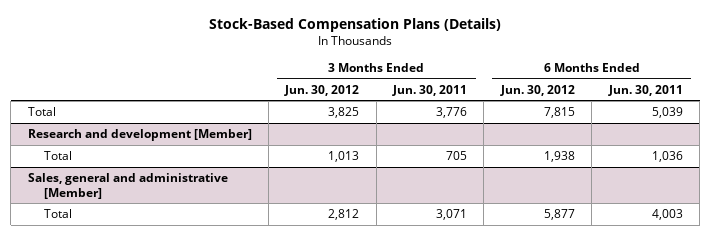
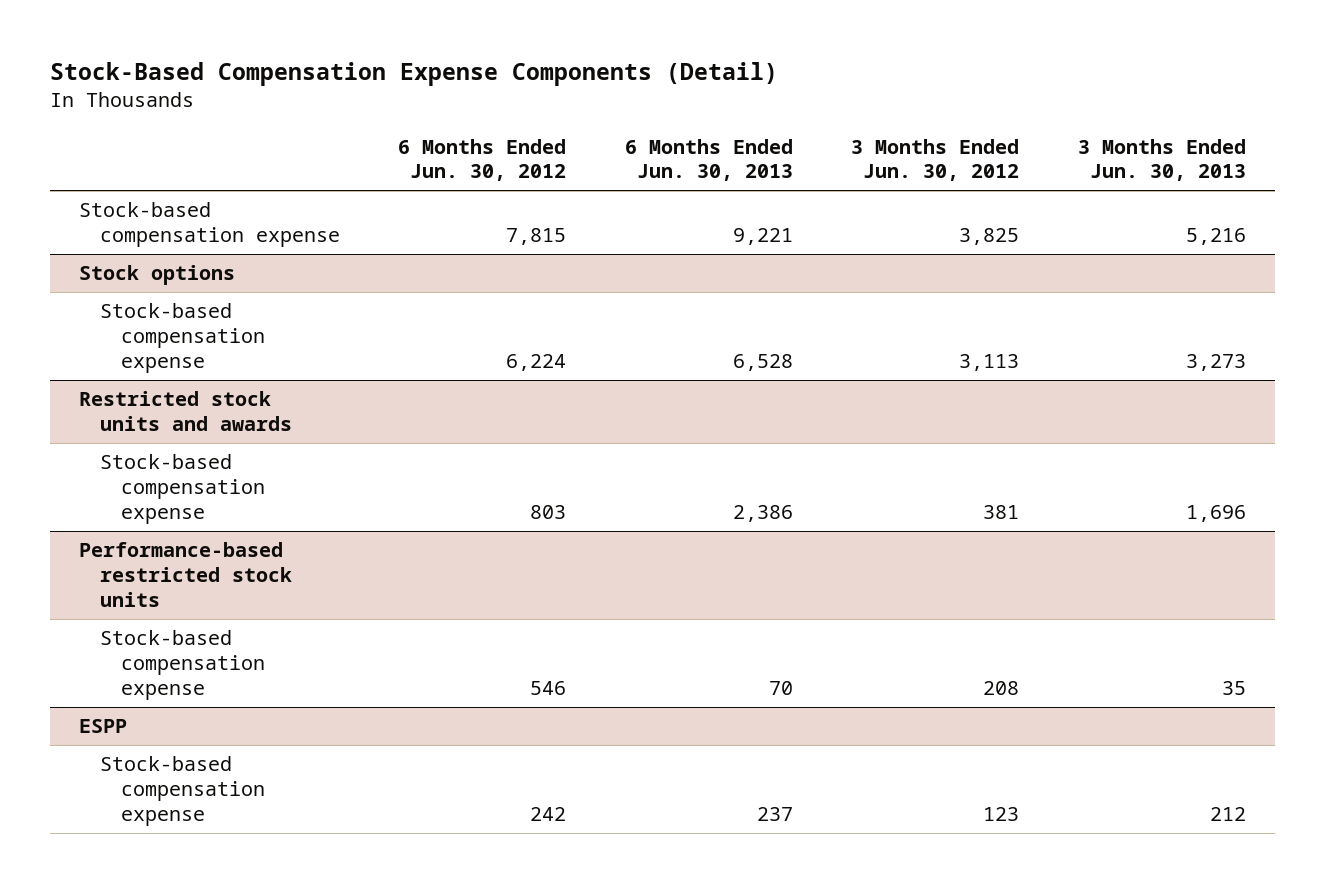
[209,18,502,33] Stock-Based Compensation Plans (Details) -> [49,62,778,87] Stock-Based Compensation Expense Components (Detail)
[392,84,468,96] Jun. 30, 2011 -> none
[607,84,683,96] Jun. 30, 2011 -> none
none -> [624,138,793,182] 6 Months Ended Jun. 30, 2013
none -> [1077,138,1246,182] 3 Months Ended Jun. 30, 2013
[27,129,252,142] Research and development [Member] -> none
[43,151,72,161] Total -> none
[27,173,228,199] Sales, general and administrative [Member] -> none
[43,209,72,219] Total -> none
[27,107,56,117] Total -> [78,202,340,247] Stock-based compensation expense
none -> [78,265,235,286] Stock options
none -> [99,303,265,373] Stock-based compensation expense
none -> [78,391,292,431] Restricted stock units and awards
none -> [99,454,265,524] Stock-based compensation expense
none -> [78,542,292,607] Performance-based restricted stock units
none -> [99,630,265,700] Stock-based compensation expense
none -> [78,719,127,734] ESPP
none -> [99,756,265,826] Stock-based compensation expense

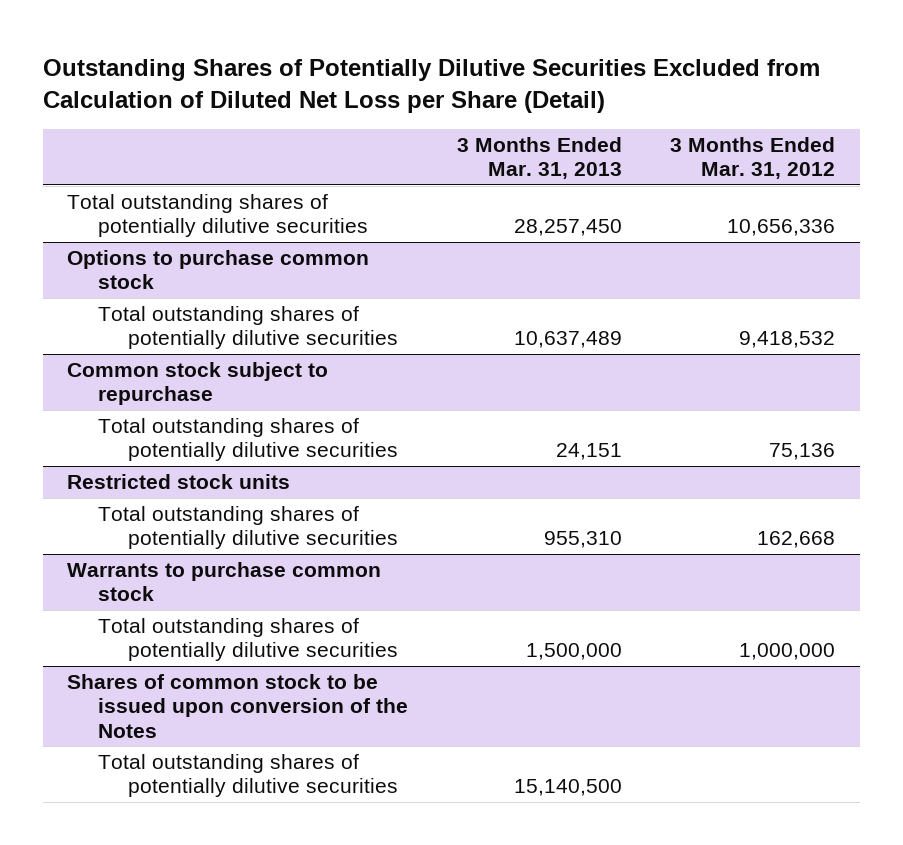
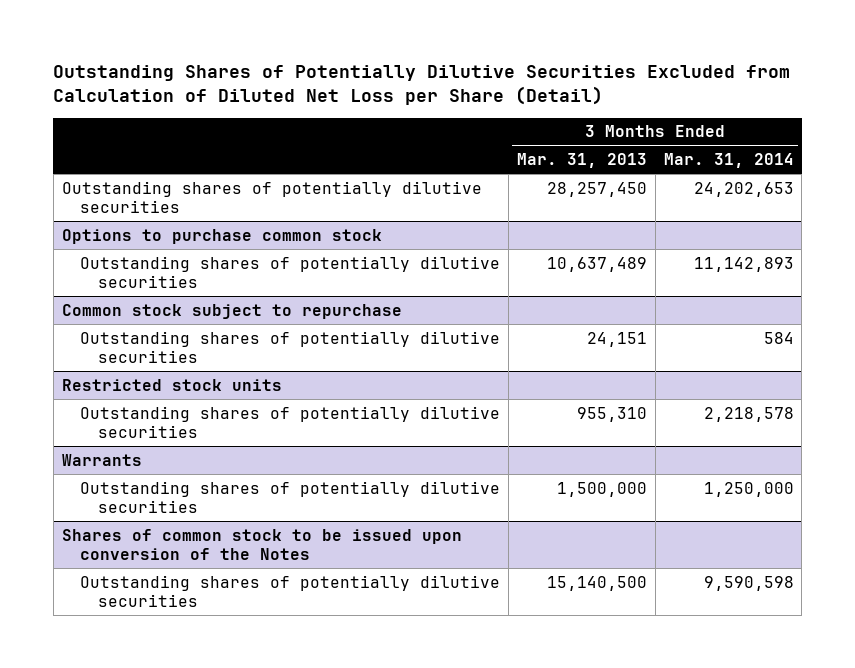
[670,136,836,180] 3 Months Ended Mar. 31, 2012 -> none
none -> [663,153,794,169] Mar. 31, 2014
[67,194,368,238] Total outstanding shares of potentially dilutive securities -> [61,180,482,213] Outstanding shares of potentially dilutive securities
[97,306,399,350] Total outstanding shares of potentially dilutive securities -> [79,255,500,288] Outstanding shares of potentially dilutive securities
[97,418,399,462] Total outstanding shares of potentially dilutive securities -> [79,330,500,363] Outstanding shares of potentially dilutive securities
[67,562,382,602] Warrants to purchase common stock -> none
[97,506,399,550] Total outstanding shares of potentially dilutive securities -> [79,405,500,438] Outstanding shares of potentially dilutive securities
none -> [61,453,142,466] Warrants
[97,618,399,662] Total outstanding shares of potentially dilutive securities -> [79,480,500,513] Outstanding shares of potentially dilutive securities
[97,754,399,798] Total outstanding shares of potentially dilutive securities -> [79,574,500,607] Outstanding shares of potentially dilutive securities

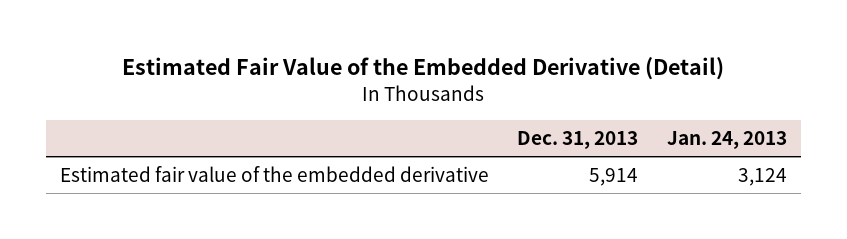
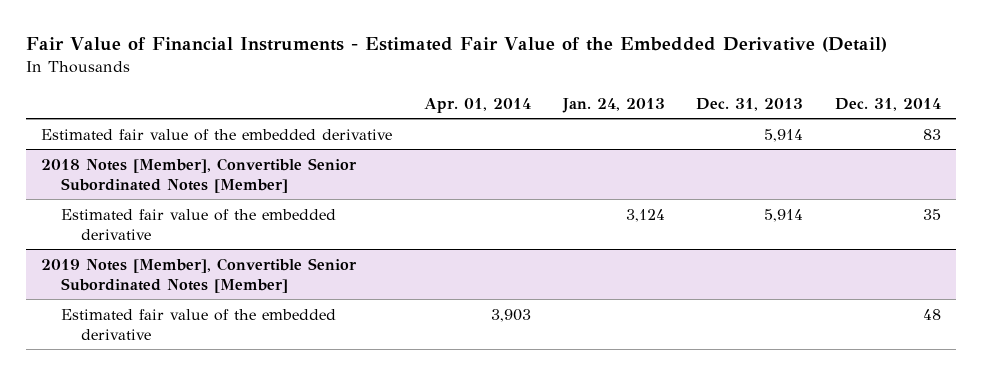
[122,57,725,81] Estimated Fair Value of the Embedded Derivative (Detail) -> [25,37,887,53] Fair Value of Financial Instruments - Estimated Fair Value of the Embedded Derivative (Detail)
none -> [423,97,531,113] Apr. 01, 2014
none -> [834,97,941,111] Dec. 31, 2014
none -> [41,128,393,141] Estimated fair value of the embedded derivative
none -> [41,157,358,193] 2018 Notes [Member], Convertible Senior Subordinated Notes [Member]
none -> [41,257,358,293] 2019 Notes [Member], Convertible Senior Subordinated Notes [Member]
none -> [61,308,337,340] Estimated fair value of the embedded derivative

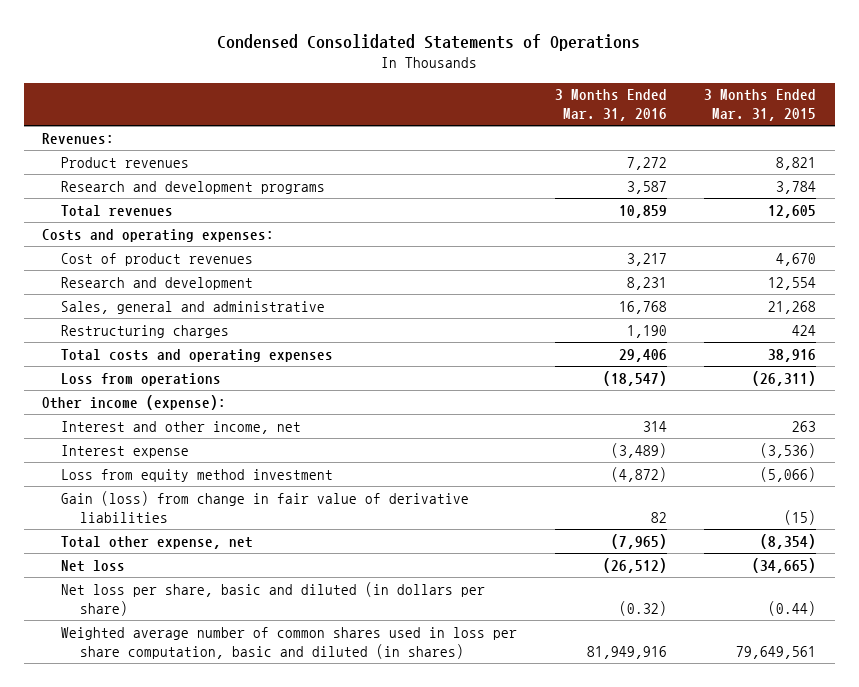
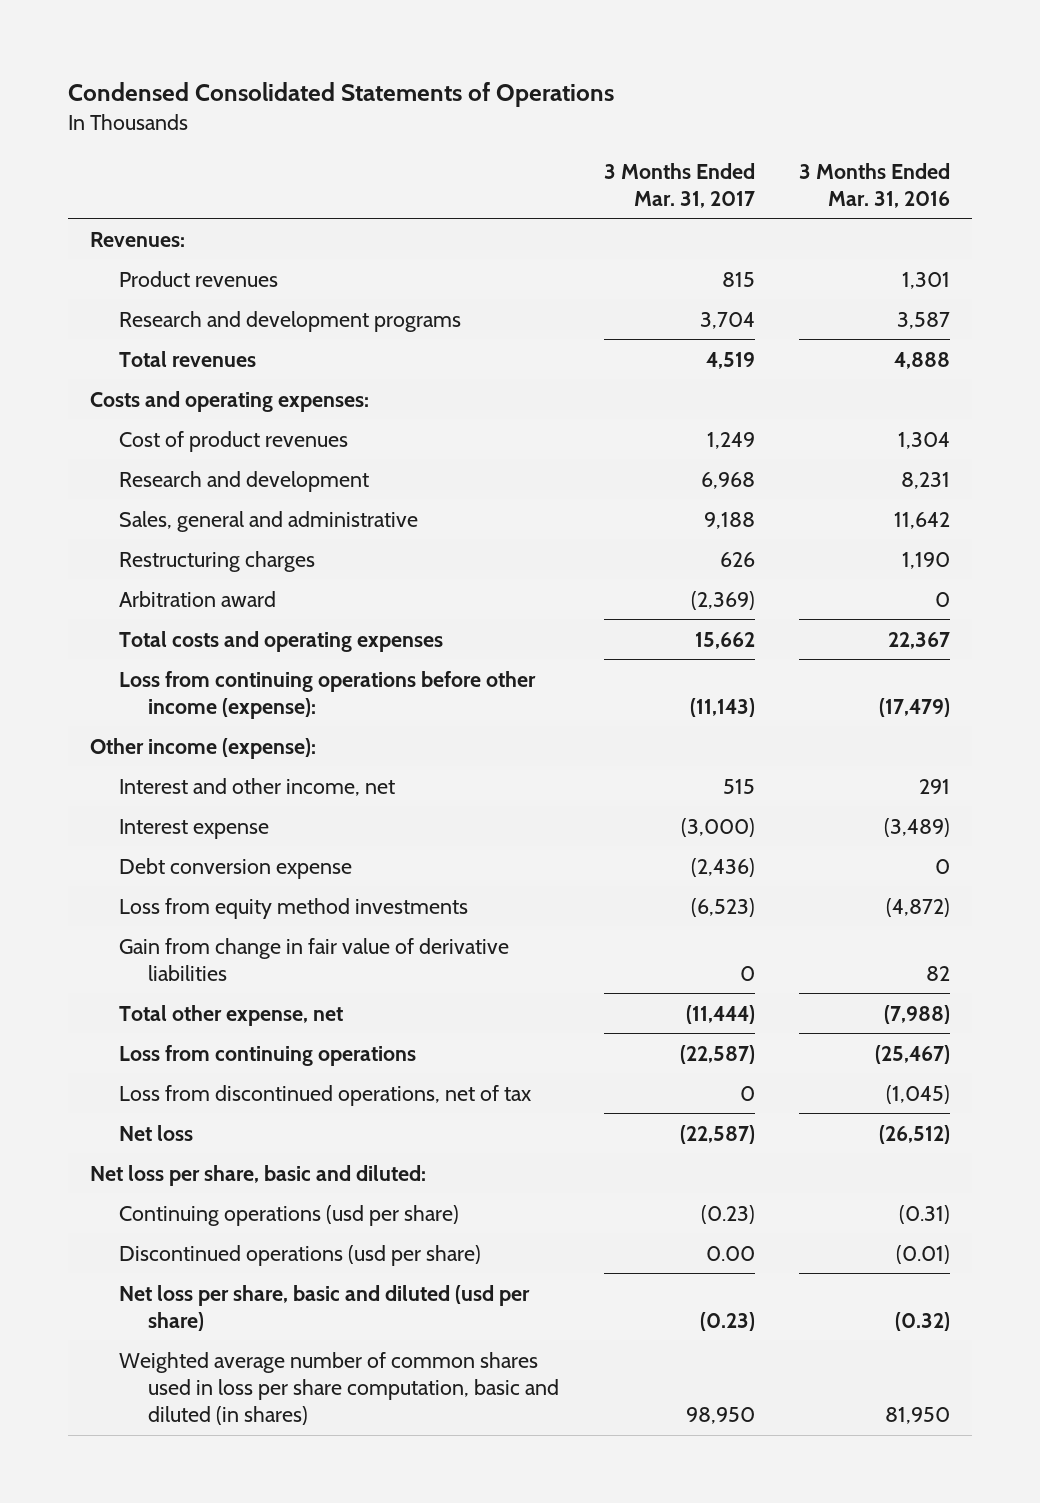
[704,89,817,122] 3 Months Ended Mar. 31, 2015 -> none
none -> [603,162,755,208] 3 Months Ended Mar. 31, 2017
[626,156,667,170] 7,272 -> [902,271,951,289] 1,301
[618,204,667,218] 10,859 -> [894,351,951,369] 4,888
[626,252,667,266] 3,217 -> [898,431,951,449] 1,304
[618,300,667,314] 16,768 -> [894,511,951,529] 11,642
none -> [119,590,277,607] Arbitration award
[618,348,667,362] 29,406 -> [888,631,951,649] 22,367
[61,372,222,386] Loss from operations -> [119,670,537,719] Loss from continuing operations before other income (expense):
[602,370,667,386] (18,547) -> [879,697,951,717] (17,479)
[642,420,667,432] 314 -> [919,778,951,794] 291
none -> [119,857,353,879] Debt conversion expense
[61,468,334,482] Loss from equity method investment -> [119,897,469,919] Loss from equity method investments
[61,490,470,523] Gain (loss) from change in fair value of derivative liabilities -> [119,937,510,981] Gain from change in fair value of derivative liabilities
[610,533,667,549] (7,965) -> [884,1004,951,1024] (7,988)
none -> [119,1044,417,1066] Loss from continuing operations
none -> [119,1084,532,1106] Loss from discontinued operations, net of tax
none -> [90,1164,427,1186] Net loss per share, basic and diluted:
none -> [119,1204,460,1226] Continuing operations (usd per share)
none -> [119,1244,482,1266] Discontinued operations (usd per share)
[61,581,486,616] Net loss per share, basic and diluted (in dollars per share) -> [119,1284,531,1331] Net loss per share, basic and diluted (usd per share)
[586,645,667,659] 81,949,916 -> [885,1406,951,1424] 81,950

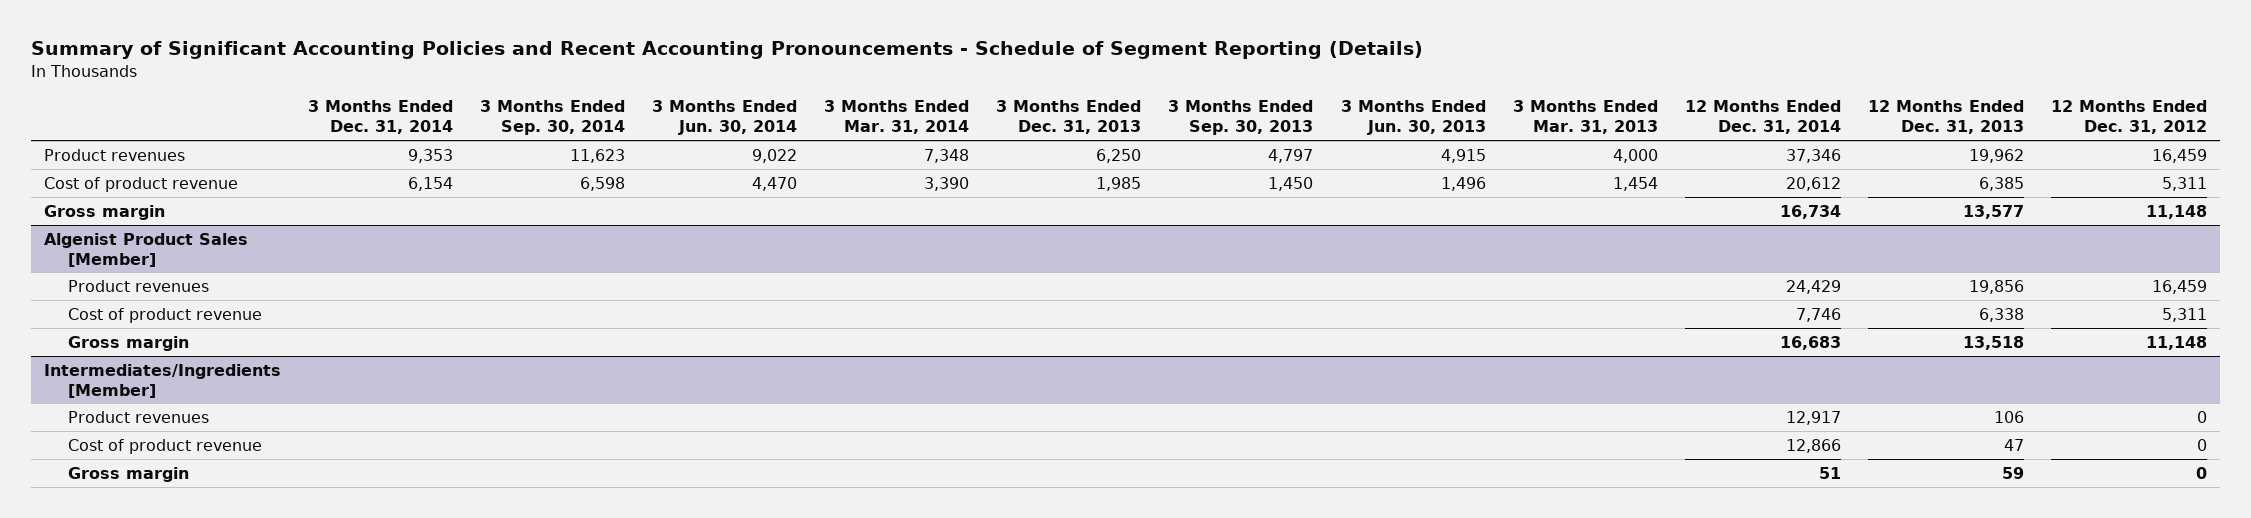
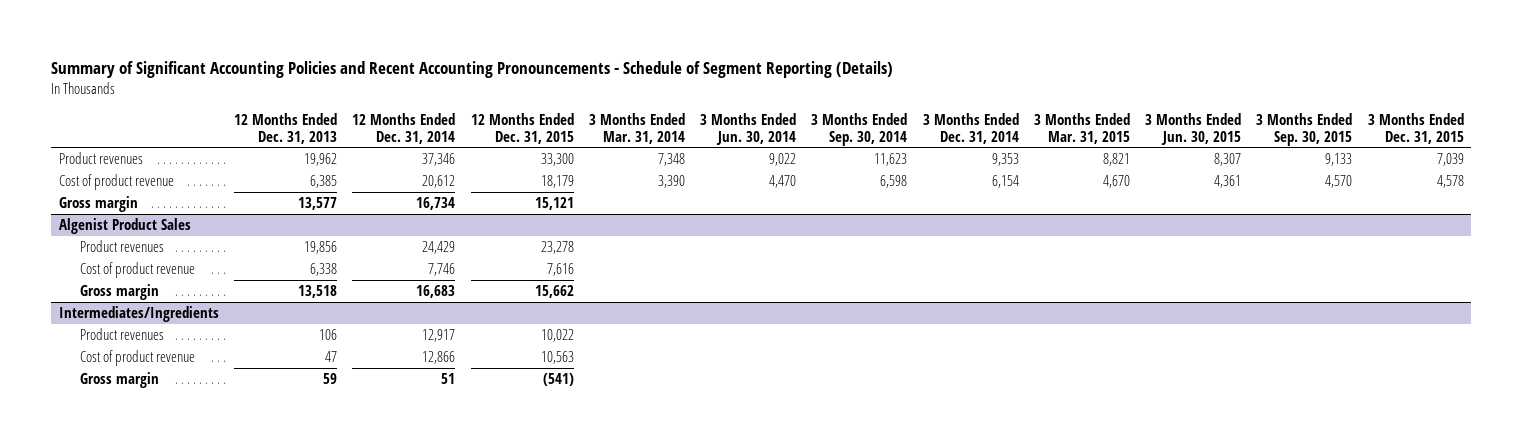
[996,100,1142,135] 3 Months Ended Dec. 31, 2013 -> none
[1168,100,1314,136] 3 Months Ended Sep. 30, 2013 -> none
[1340,100,1486,136] 3 Months Ended Jun. 30, 2013 -> none
[1512,100,1658,135] 3 Months Ended Mar. 31, 2013 -> none
[2050,100,2207,135] 12 Months Ended Dec. 31, 2012 -> none
none -> [470,112,574,144] 12 Months Ended Dec. 31, 2015
none -> [1033,112,1130,144] 3 Months Ended Mar. 31, 2015
none -> [1145,112,1242,145] 3 Months Ended Jun. 30, 2015
none -> [1256,112,1353,146] 3 Months Ended Sep. 30, 2015
none -> [1367,112,1464,144] 3 Months Ended Dec. 31, 2015
[44,232,249,267] Algenist Product Sales [Member] -> [58,218,191,235] Algenist Product Sales
[44,363,282,398] Intermediates/Ingredients [Member] -> [58,306,219,323] Intermediates/Ingredients

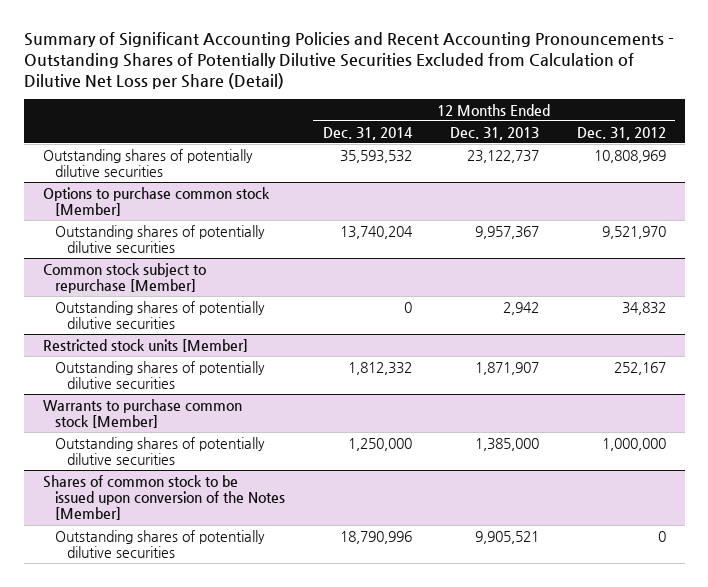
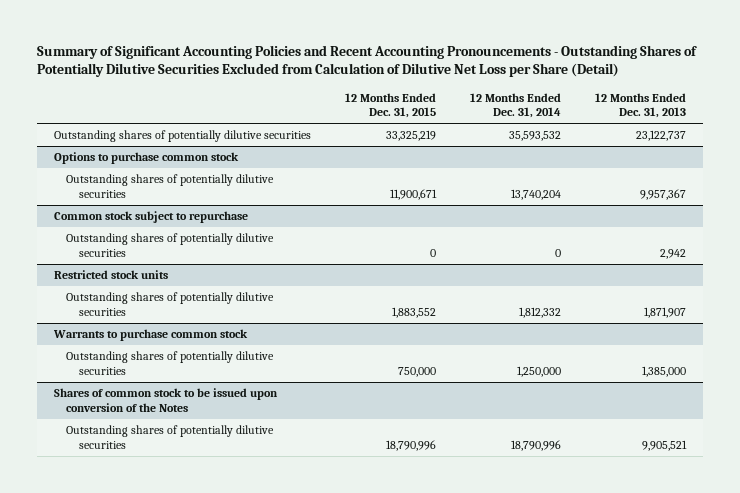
[576,126,666,140] Dec. 31, 2012 -> none
none -> [344,92,436,119] 12 Months Ended Dec. 31, 2015
[42,186,270,217] Options to purchase common stock [Member] -> [53,152,239,165] Options to purchase common stock
[42,262,206,294] Common stock subject to repurchase [Member] -> [53,211,248,224] Common stock subject to repurchase
[42,338,248,352] Restricted stock units [Member] -> [53,270,168,280] Restricted stock units
[42,398,242,429] Warrants to purchase common stock [Member] -> [52,329,248,342] Warrants to purchase common stock
[42,474,285,521] Shares of common stock to be issued upon conversion of the Notes [Member] -> [53,388,278,412] Shares of common stock to be issued upon conversion of the Notes

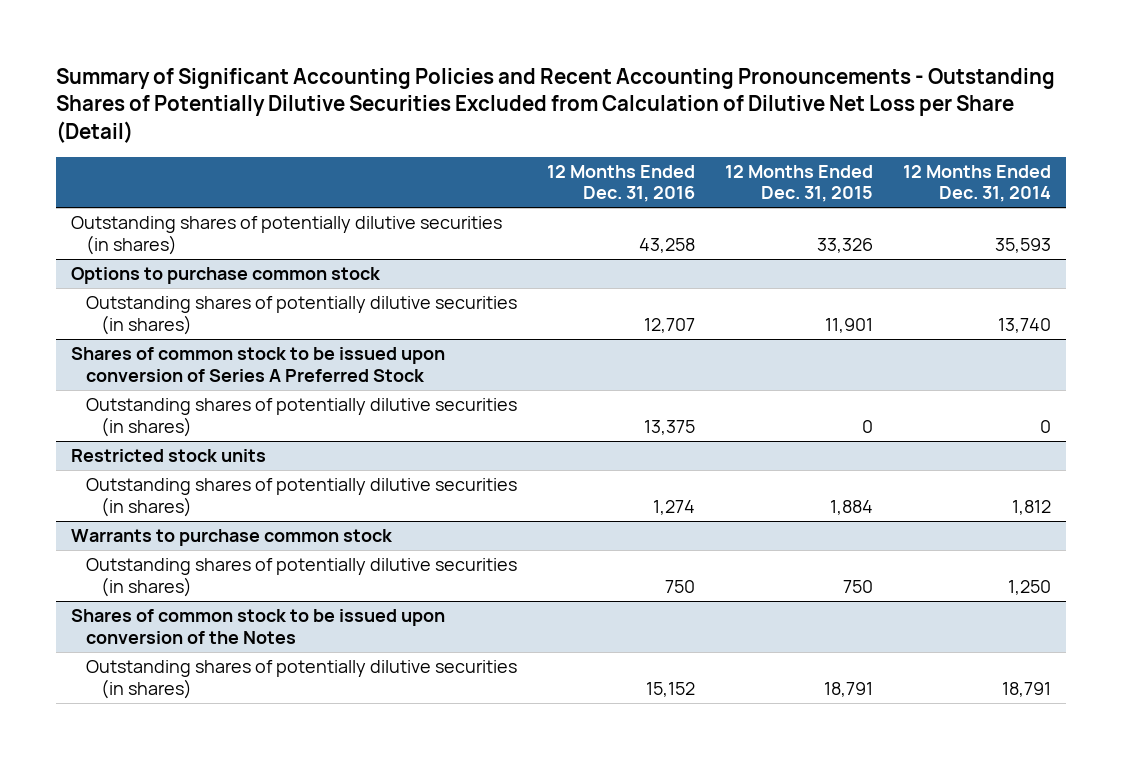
[594,92,686,119] 12 Months Ended Dec. 31, 2013 -> none
none -> [546,164,695,203] 12 Months Ended Dec. 31, 2016
[53,130,311,143] Outstanding shares of potentially dilutive securities -> [71,216,503,255] Outstanding shares of potentially dilutive securities (in shares)
[385,130,436,142] 33,325,219 -> [816,237,873,253] 33,326
[508,131,561,142] 35,593,532 -> [994,237,1051,253] 35,593
[53,211,248,224] Common stock subject to repurchase -> none
[66,174,275,198] Outstanding shares of potentially dilutive securities -> [85,296,517,335] Outstanding shares of potentially dilutive securities (in shares)
[389,188,437,200] 11,900,671 -> [824,317,873,333] 11,901
[510,188,561,200] 13,740,204 -> [997,317,1051,333] 13,740
none -> [71,347,446,382] Shares of common stock to be issued upon conversion of Series A Preferred Stock
[66,233,275,257] Outstanding shares of potentially dilutive securities -> [85,398,517,437] Outstanding shares of potentially dilutive securities (in shares)
[66,292,275,316] Outstanding shares of potentially dilutive securities -> [85,478,517,517] Outstanding shares of potentially dilutive securities (in shares)
[391,306,436,318] 1,883,552 -> [829,499,873,515] 1,884
[518,306,561,318] 1,812,332 -> [1011,499,1051,515] 1,812
[66,351,275,375] Outstanding shares of potentially dilutive securities -> [85,558,517,597] Outstanding shares of potentially dilutive securities (in shares)
[397,366,436,377] 750,000 -> [842,579,873,593] 750
[516,365,561,377] 1,250,000 -> [1007,579,1051,595] 1,250
[66,425,275,449] Outstanding shares of potentially dilutive securities -> [85,660,517,699] Outstanding shares of potentially dilutive securities (in shares)
[385,439,436,451] 18,790,996 -> [823,681,873,697] 18,791
[510,439,561,451] 18,790,996 -> [1001,681,1051,697] 18,791

